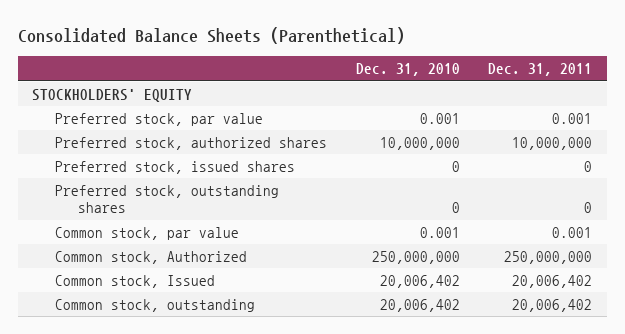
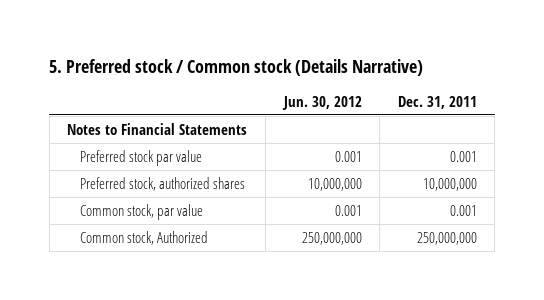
[17,27,405,45] Consolidated Balance Sheets (Parenthetical) -> [49,58,424,76] 5. Preferred stock / Common stock (Details Narrative)
[355,63,460,77] Dec. 31, 2010 -> none
none -> [281,95,362,110] Jun. 30, 2012
[32,89,193,103] STOCKHOLDERS' EQUITY -> none
none -> [67,122,248,135] Notes to Financial Statements
[55,113,264,127] Preferred stock, par value -> [80,149,203,166] Preferred stock par value
[55,161,296,175] Preferred stock, issued shares -> none
[55,185,280,214] Preferred stock, outstanding shares -> none
[55,275,216,289] Common stock, Issued -> none
[55,299,256,313] Common stock, outstanding -> none

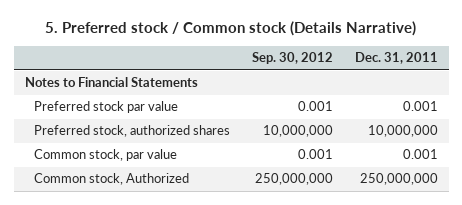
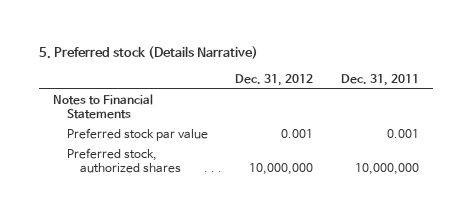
[45,21,417,37] 5. Preferred stock / Common stock (Details Narrative) -> [39,46,259,60] 5. Preferred stock (Details Narrative)
[251,52,333,65] Sep. 30, 2012 -> none
none -> [235,73,314,86] Dec. 31, 2012
[34,149,178,162] Common stock, par value -> none
[34,173,190,186] Common stock, Authorized -> none

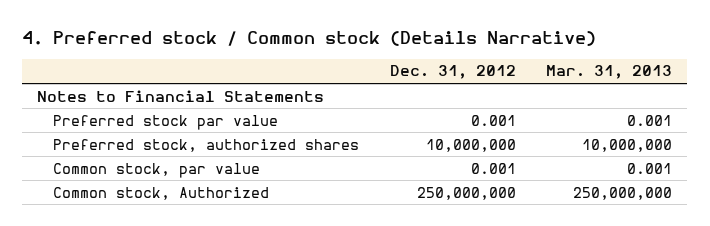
[39,46,259,60] 5. Preferred stock (Details Narrative) -> [22,31,597,47] 4. Preferred stock / Common stock (Details Narrative)
[341,73,420,86] Dec. 31, 2011 -> none
none -> [546,65,673,80] Mar. 31, 2013
none -> [53,162,261,178] Common stock, par value
none -> [53,186,270,200] Common stock, Authorized

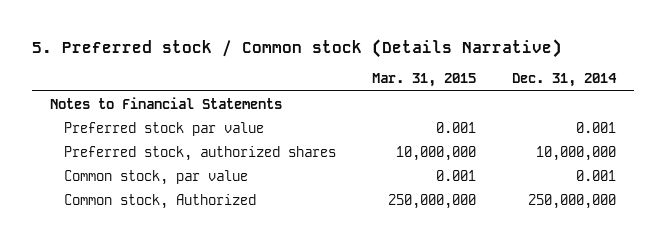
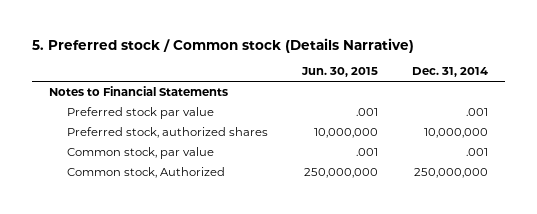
[372,73,477,88] Mar. 31, 2015 -> none
none -> [300,67,378,78] Jun. 30, 2015
[575,121,616,133] 0.001 -> [465,107,488,116] .001
[575,169,616,181] 0.001 -> [465,147,488,156] .001

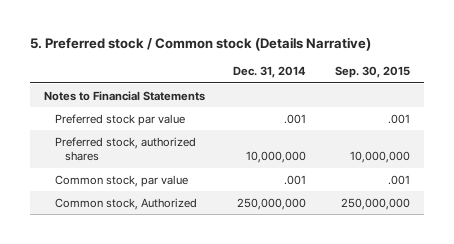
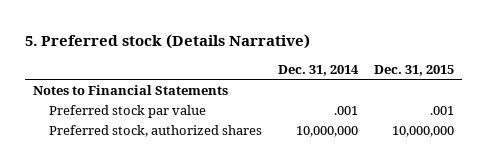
[29,36,371,51] 5. Preferred stock / Common stock (Details Narrative) -> [25,33,311,49] 5. Preferred stock (Details Narrative)
[334,66,410,79] Sep. 30, 2015 -> none
none -> [373,64,454,76] Dec. 31, 2015
[54,174,188,187] Common stock, par value -> none
[54,197,197,210] Common stock, Authorized -> none

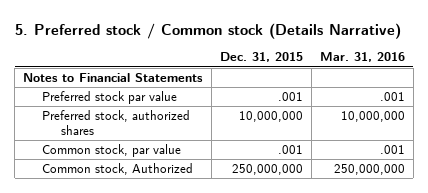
[25,33,311,49] 5. Preferred stock (Details Narrative) -> [14,22,401,39] 5. Preferred stock / Common stock (Details Narrative)
[278,64,360,76] Dec. 31, 2014 -> none
none -> [319,52,405,63] Mar. 31, 2016
none -> [42,144,182,158] Common stock, par value
none -> [42,163,194,176] Common stock, Authorized

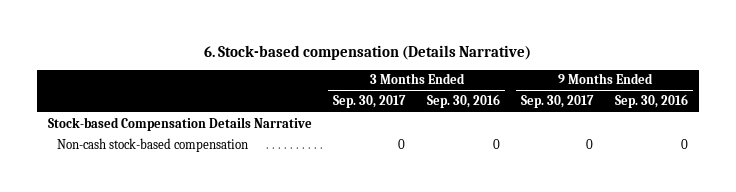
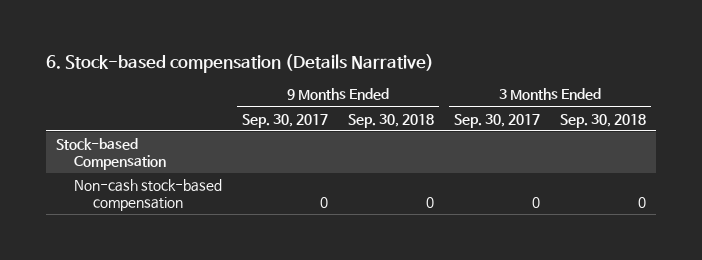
[426,94,500,109] Sep. 30, 2016 -> none
[615,94,689,109] Sep. 30, 2016 -> none
none -> [347,113,434,128] Sep. 30, 2018
none -> [559,113,646,128] Sep. 30, 2018
[47,116,312,131] Stock-based Compensation Details Narrative -> [55,138,167,170] Stock-based Compensation

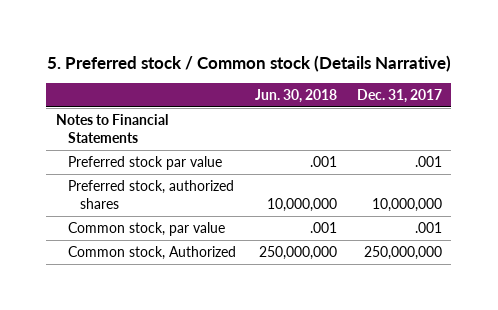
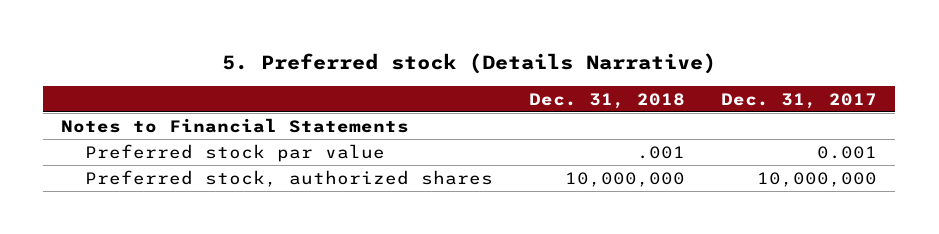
[46,54,451,72] 5. Preferred stock / Common stock (Details Narrative) -> [222,53,717,75] 5. Preferred stock (Details Narrative)
[255,88,338,103] Jun. 30, 2018 -> none
none -> [528,92,685,109] Dec. 31, 2018
[414,156,442,168] .001 -> [817,145,878,159] 0.001
[68,222,226,237] Common stock, par value -> none
[68,246,237,261] Common stock, Authorized -> none

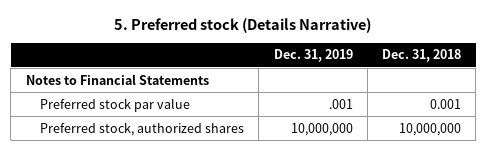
[721,92,878,109] Dec. 31, 2017 -> none
none -> [273,49,353,63] Dec. 31, 2019
[636,145,685,159] .001 -> [430,98,462,109] 0.001

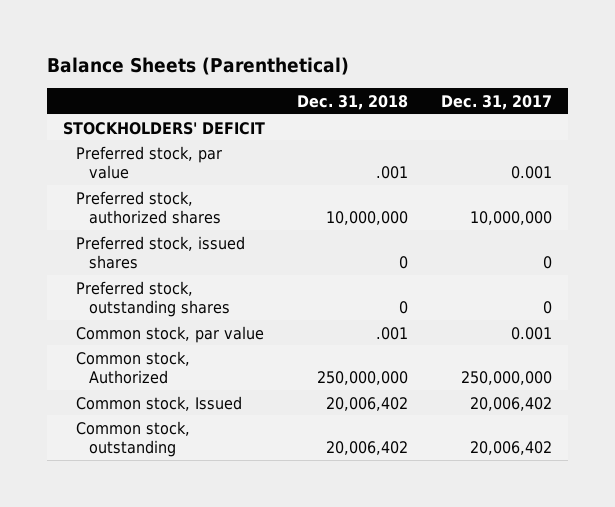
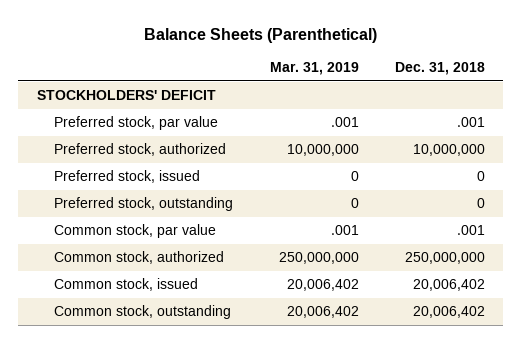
[440,94,552,110] Dec. 31, 2017 -> none
none -> [269,61,359,75] Mar. 31, 2019
[76,190,222,225] Preferred stock, authorized shares -> [54,143,227,157] Preferred stock, authorized
[76,235,246,270] Preferred stock, issued shares -> [54,170,201,184] Preferred stock, issued
[76,280,231,318] Preferred stock, outstanding shares -> [54,197,234,212] Preferred stock, outstanding
[76,350,191,385] Common stock, Authorized -> [54,251,225,265] Common stock, authorized
[76,395,243,411] Common stock, Issued -> [54,278,199,292] Common stock, issued

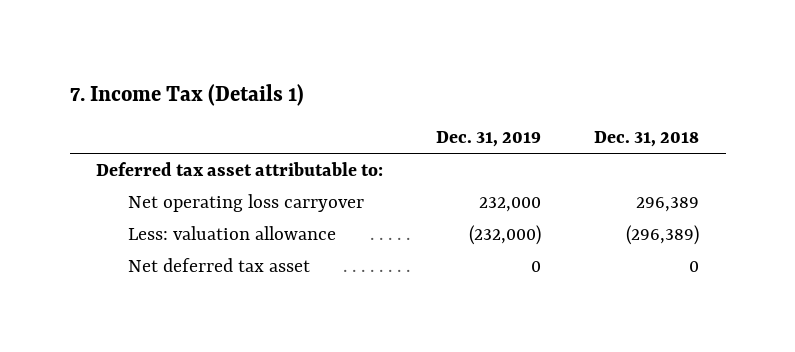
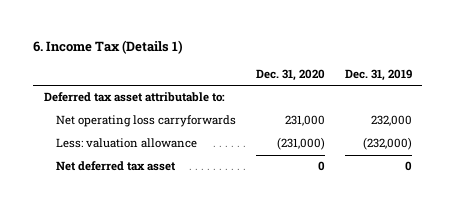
[69,84,304,107] 7. Income Tax (Details 1) -> [33,40,184,55] 6. Income Tax (Details 1)
[594,130,700,147] Dec. 31, 2018 -> none
none -> [255,69,325,82] Dec. 31, 2020
[127,193,364,212] Net operating loss carryover -> [55,115,236,128] Net operating loss carryforwards

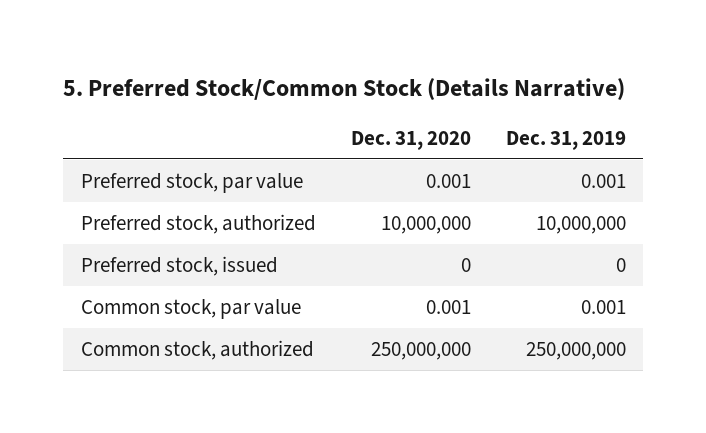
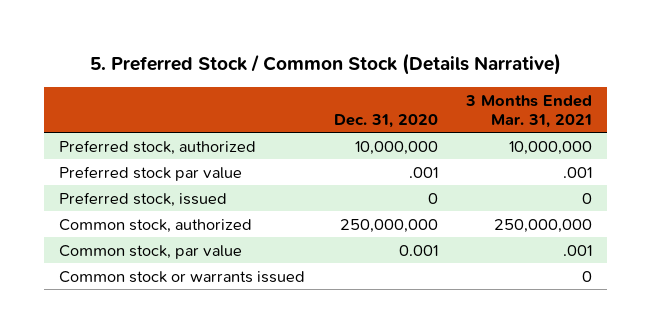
[63,77,626,100] 5. Preferred Stock/Common Stock (Details Narrative) -> [89,53,561,76] 5. Preferred Stock / Common Stock (Details Narrative)
[505,130,626,150] Dec. 31, 2019 -> none
none -> [465,94,593,128] 3 Months Ended Mar. 31, 2021
[80,173,303,194] Preferred stock, par value -> none
none -> [58,165,242,181] Preferred stock par value
[80,299,301,320] Common stock, par value -> [58,244,242,259] Common stock, par value
none -> [58,270,305,283] Common stock or warrants issued

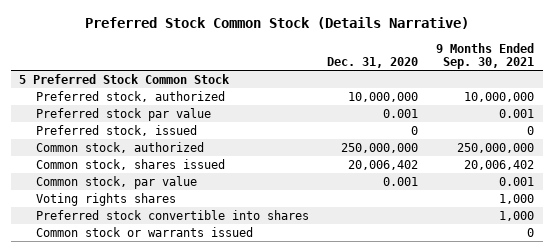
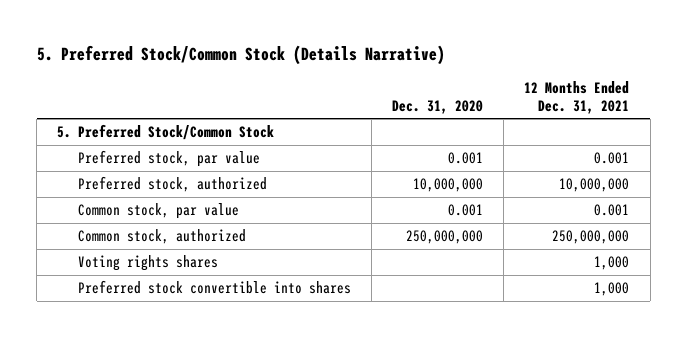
[84,17,469,30] Preferred Stock Common Stock (Details Narrative) -> [36,45,445,66] 5. Preferred Stock/Common Stock (Details Narrative)
[435,42,534,70] 9 Months Ended Sep. 30, 2021 -> none
none -> [524,81,630,114] 12 Months Ended Dec. 31, 2021
[19,73,231,84] 5 Preferred Stock Common Stock -> [57,124,275,141] 5. Preferred Stock/Common Stock
none -> [77,150,260,168] Preferred stock, par value
[36,107,212,121] Preferred stock par value -> none
[36,124,198,136] Preferred stock, issued -> none
[36,158,226,170] Common stock, shares issued -> none
[36,141,205,153] Common stock, authorized -> [77,229,246,245] Common stock, authorized
[36,226,254,237] Common stock or warrants issued -> none

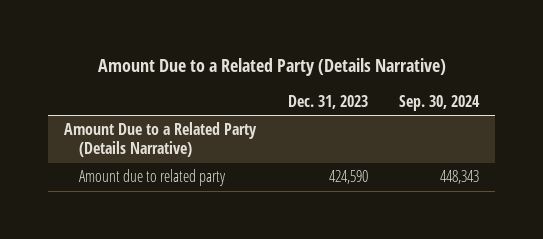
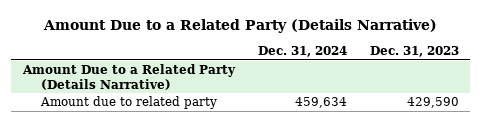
[399,94,481,111] Sep. 30, 2024 -> none
none -> [257,46,347,58] Dec. 31, 2024
[328,170,368,185] 424,590 -> [406,97,459,109] 429,590

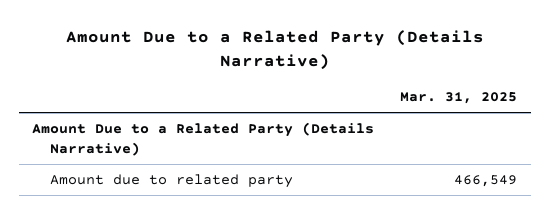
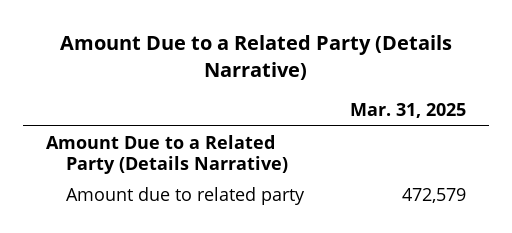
[454,175,518,188] 466,549 -> [401,187,466,203] 472,579

